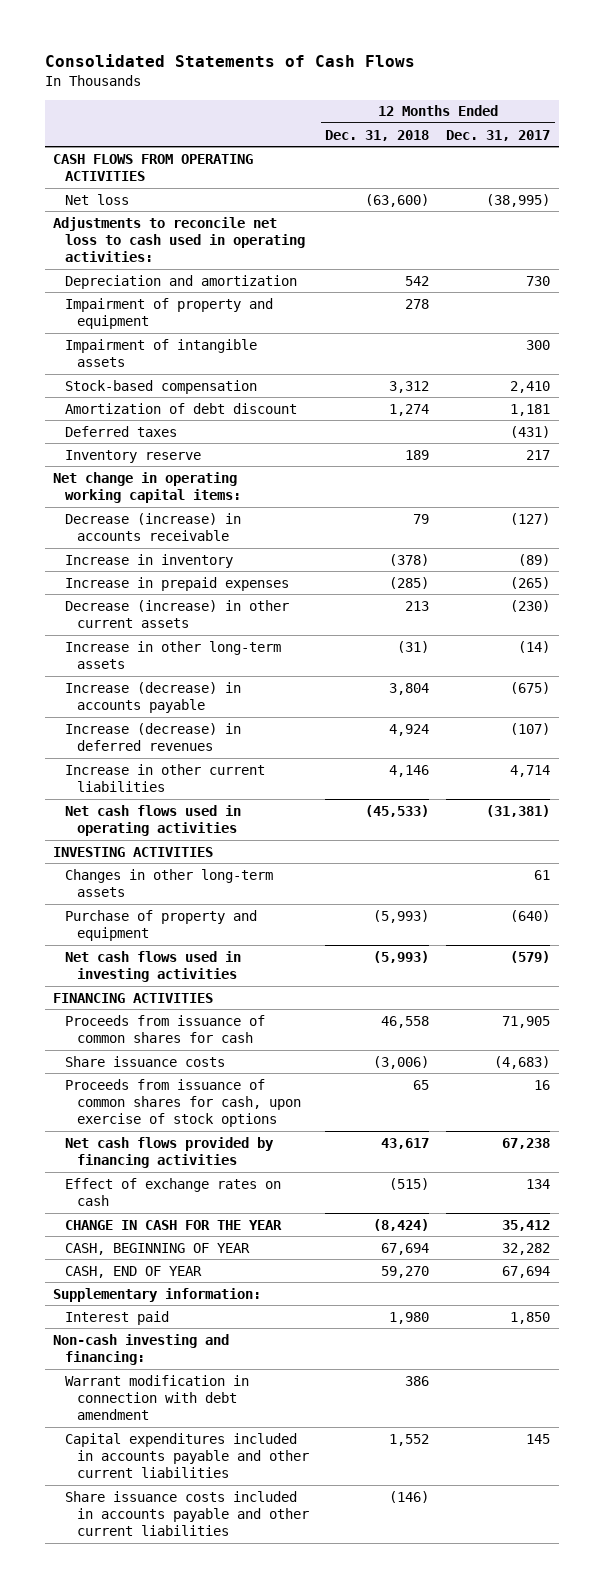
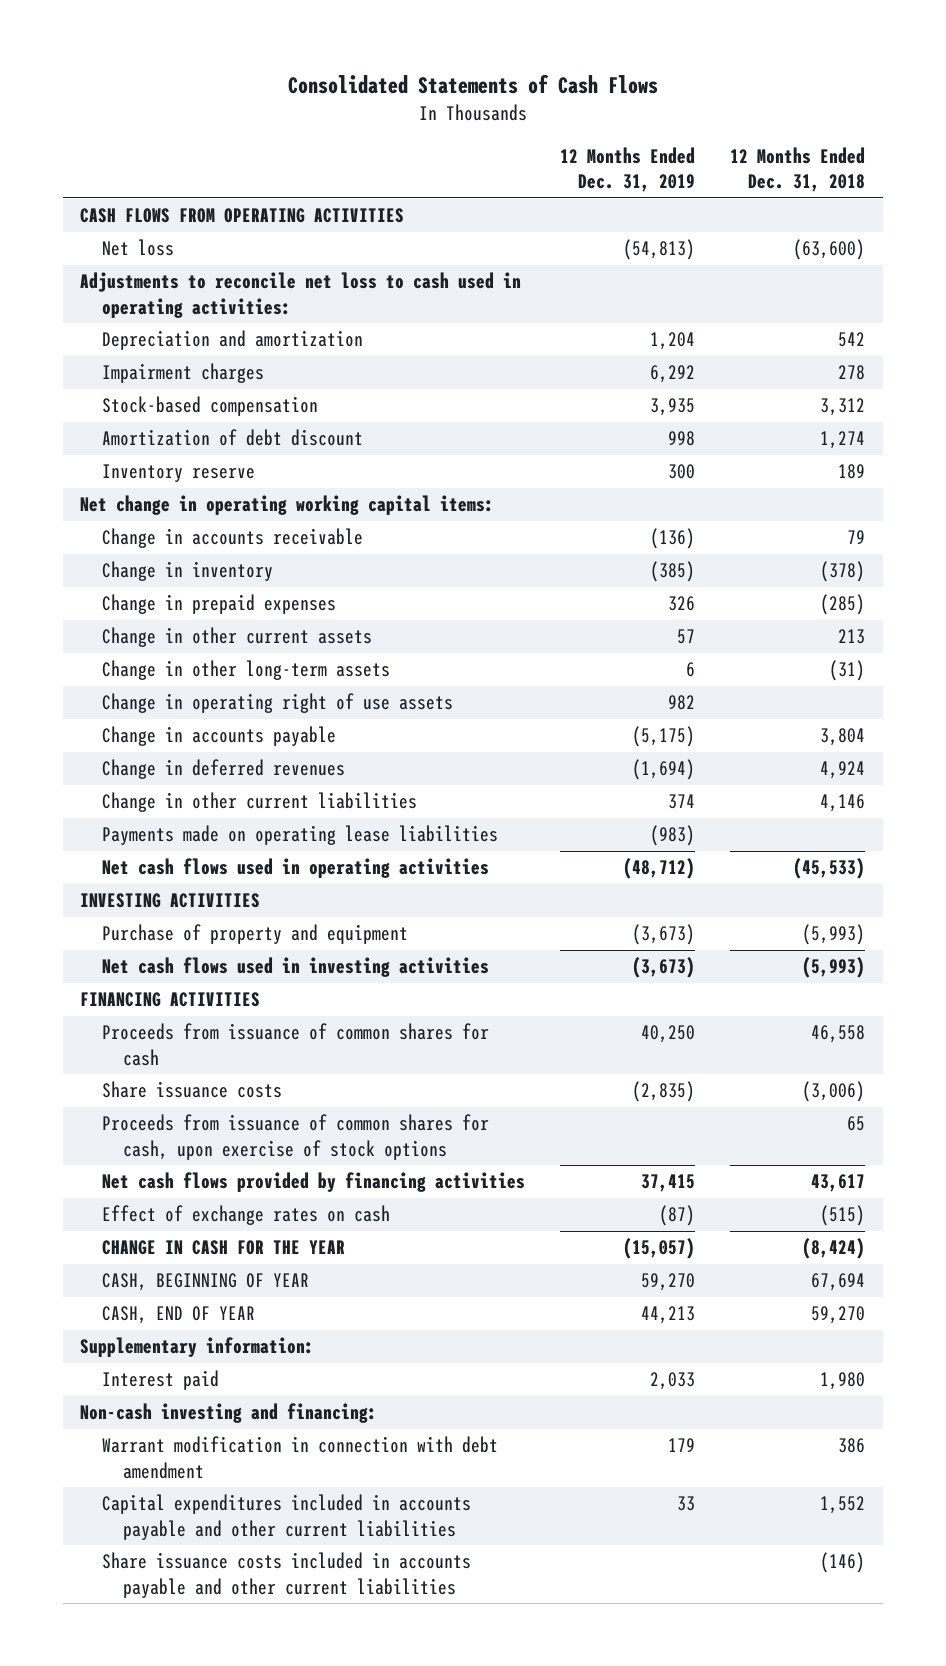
[446,129,551,141] Dec. 31, 2017 -> none
none -> [560,146,696,193] 12 Months Ended Dec. 31, 2019
[65,338,258,367] Impairment of intangible assets -> none
[65,297,274,329] Impairment of property and equipment -> [101,363,264,384] Impairment charges
[65,425,178,437] Deferred taxes -> none
[65,512,242,541] Decrease (increase) in accounts receivable -> [101,528,363,549] Change in accounts receivable
[65,553,234,568] Increase in inventory -> [101,561,273,582] Change in inventory
[65,576,290,591] Increase in prepaid expenses -> [101,594,336,615] Change in prepaid expenses
[65,599,290,628] Decrease (increase) in other current assets -> [101,627,372,648] Change in other current assets
[65,640,282,669] Increase in other long-term assets -> [101,660,390,681] Change in other long-term assets
none -> [101,693,453,714] Change in operating right of use assets
[65,681,242,713] Increase (decrease) in accounts payable -> [101,726,336,747] Change in accounts payable
[65,722,242,751] Increase (decrease) in deferred revenues -> [101,759,345,780] Change in deferred revenues
[65,763,266,792] Increase in other current liabilities -> [101,792,417,813] Change in other current liabilities
none -> [101,825,498,846] Payments made on operating lease liabilities
[65,868,274,897] Changes in other long-term assets -> none

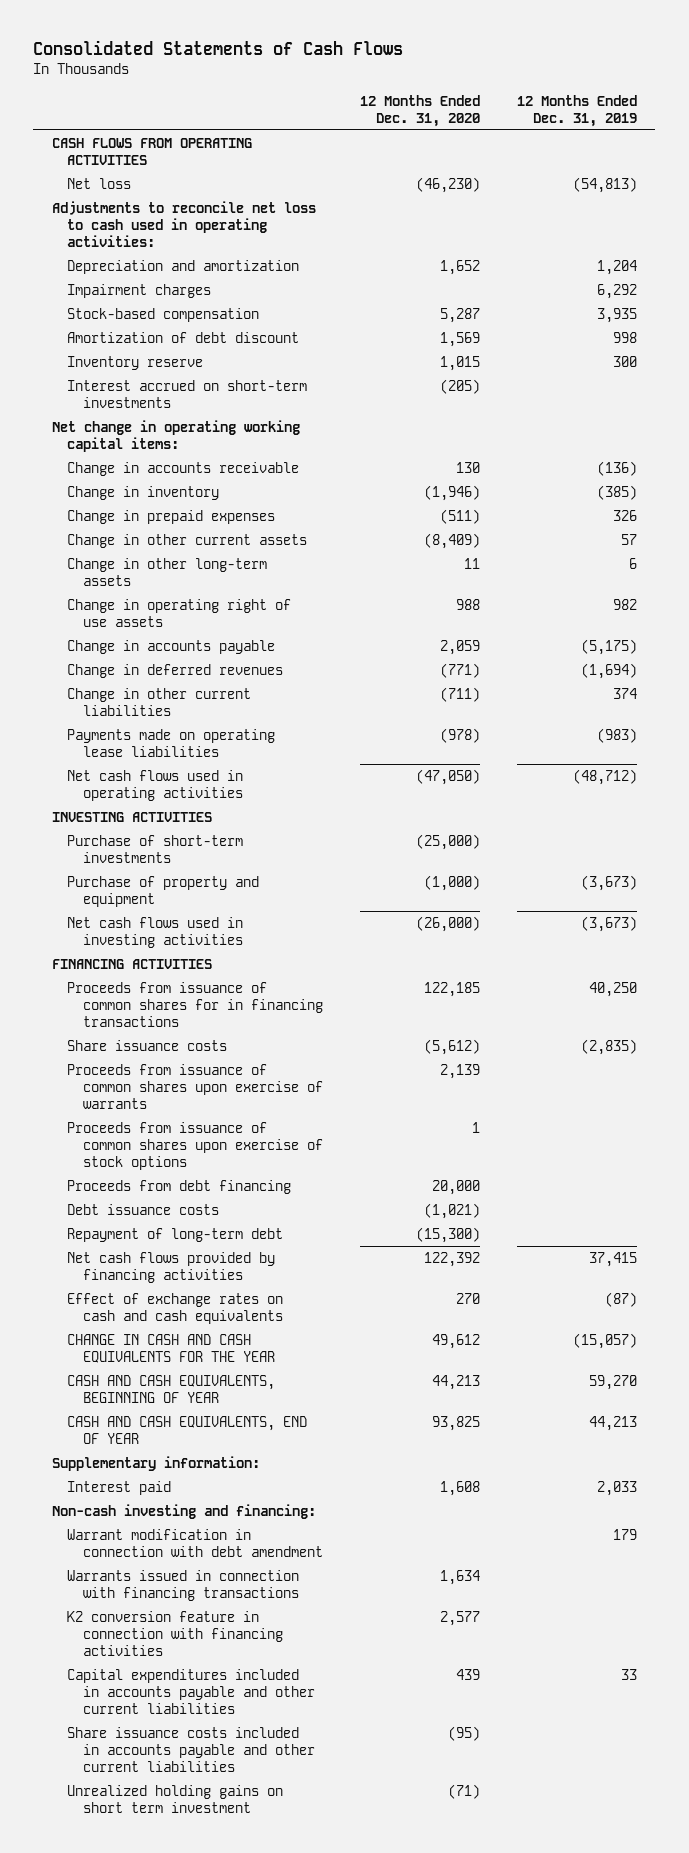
[730,146,866,193] 12 Months Ended Dec. 31, 2018 -> none
none -> [359,94,480,127] 12 Months Ended Dec. 31, 2020
none -> [67,380,308,408] Interest accrued on short-term investments
none -> [67,835,244,863] Purchase of short-term investments
[101,1023,489,1066] Proceeds from issuance of common shares for cash -> [67,982,324,1027] Proceeds from issuance of common shares for in financing transactions
none -> [67,1064,324,1109] Proceeds from issuance of common shares upon exercise of warrants
[101,1114,489,1160] Proceeds from issuance of common shares for cash, upon exercise of stock options -> [67,1122,324,1170] Proceeds from issuance of common shares upon exercise of stock options
none -> [67,1180,292,1195] Proceeds from debt financing
none -> [67,1204,220,1216] Debt issuance costs
none -> [67,1228,284,1243] Repayment of long-term debt
[101,1205,390,1226] Effect of exchange rates on cash -> [67,1293,284,1324] Effect of exchange rates on cash and cash equivalents
[101,1240,345,1256] CHANGE IN CASH FOR THE YEAR -> [67,1334,276,1363] CHANGE IN CASH AND CASH EQUIVALENTS FOR THE YEAR
[101,1273,309,1292] CASH, BEGINNING OF YEAR -> [67,1375,276,1403] CASH AND CASH EQUIVALENTS, BEGINNING OF YEAR
[101,1306,255,1325] CASH, END OF YEAR -> [67,1416,308,1444] CASH AND CASH EQUIVALENTS, END OF YEAR
none -> [67,1570,300,1601] Warrants issued in connection with financing transactions
none -> [67,1611,284,1656] K2 conversion feature in connection with financing activities
none -> [67,1785,284,1813] Unrealized holding gains on short term investment

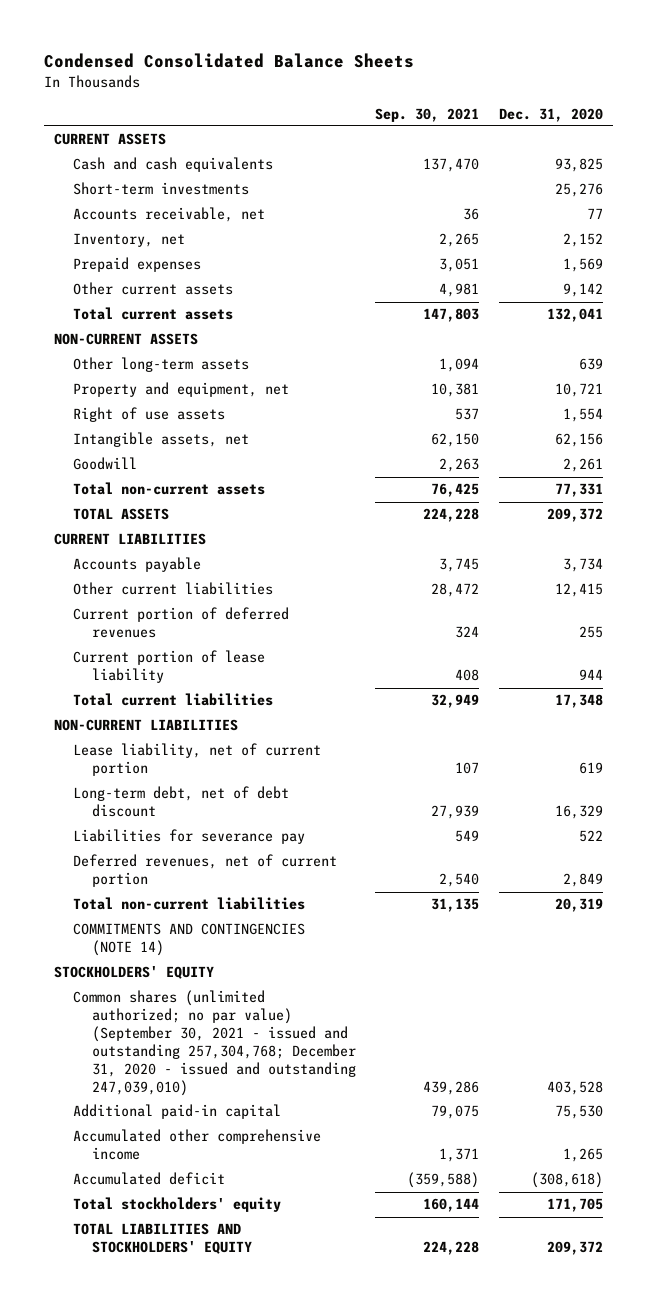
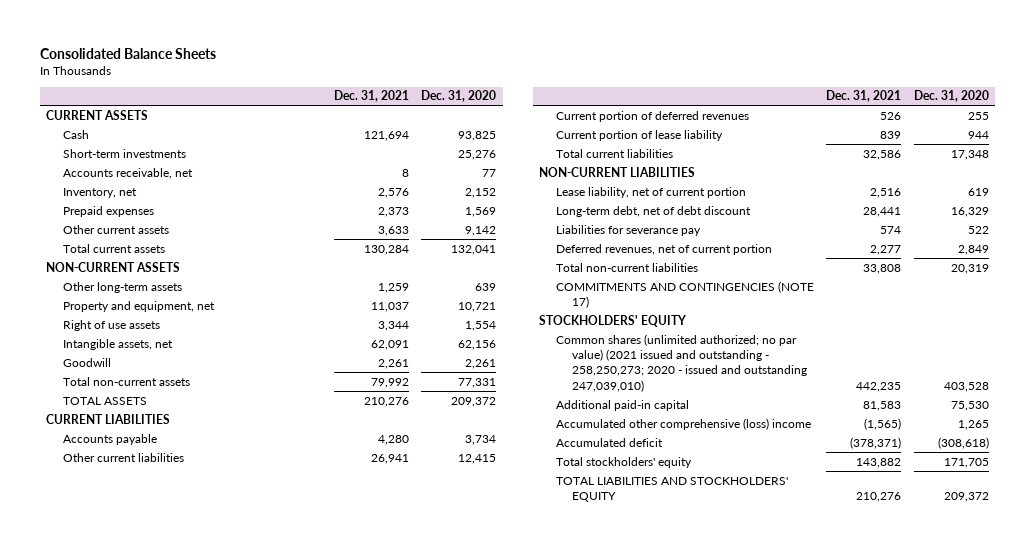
[44,52,415,68] Condensed Consolidated Balance Sheets -> [39,47,216,59] Consolidated Balance Sheets
[375,107,480,122] Sep. 30, 2021 -> none
none -> [333,90,409,103] Dec. 31, 2021
[72,157,273,173] Cash and cash equivalents -> [62,129,89,139] Cash
[72,923,305,957] COMMITMENTS AND CONTINGENCIES (NOTE 14) -> [555,280,814,308] COMMITMENTS AND CONTINGENCIES (NOTE 17)
[72,990,356,1097] Common shares (unlimited authorized; no par value) (September 30, 2021 - issued and outstanding 257,304,768; December 31, 2020 - issued and outstanding 247,039,010) -> [555,333,808,392] Common shares (unlimited authorized; no par value) (2021 issued and outstanding - 258,250,273; 2020 - issued and outstanding 247,039,010)
[72,1129,321,1161] Accumulated other comprehensive income -> [555,417,811,430] Accumulated other comprehensive (loss) income

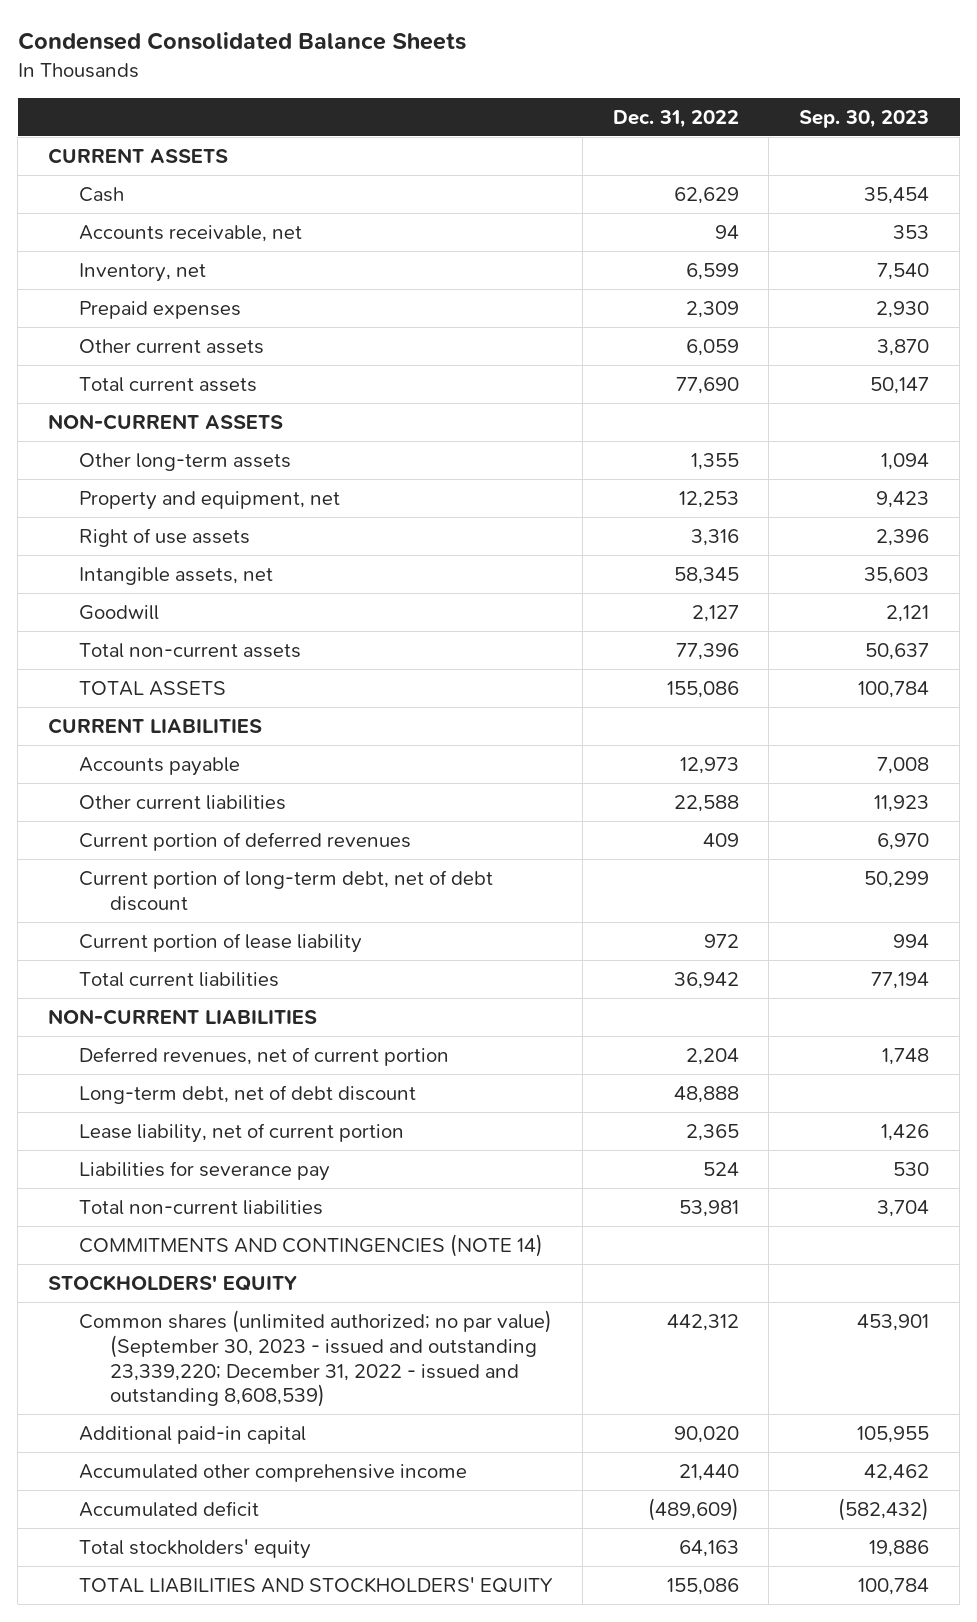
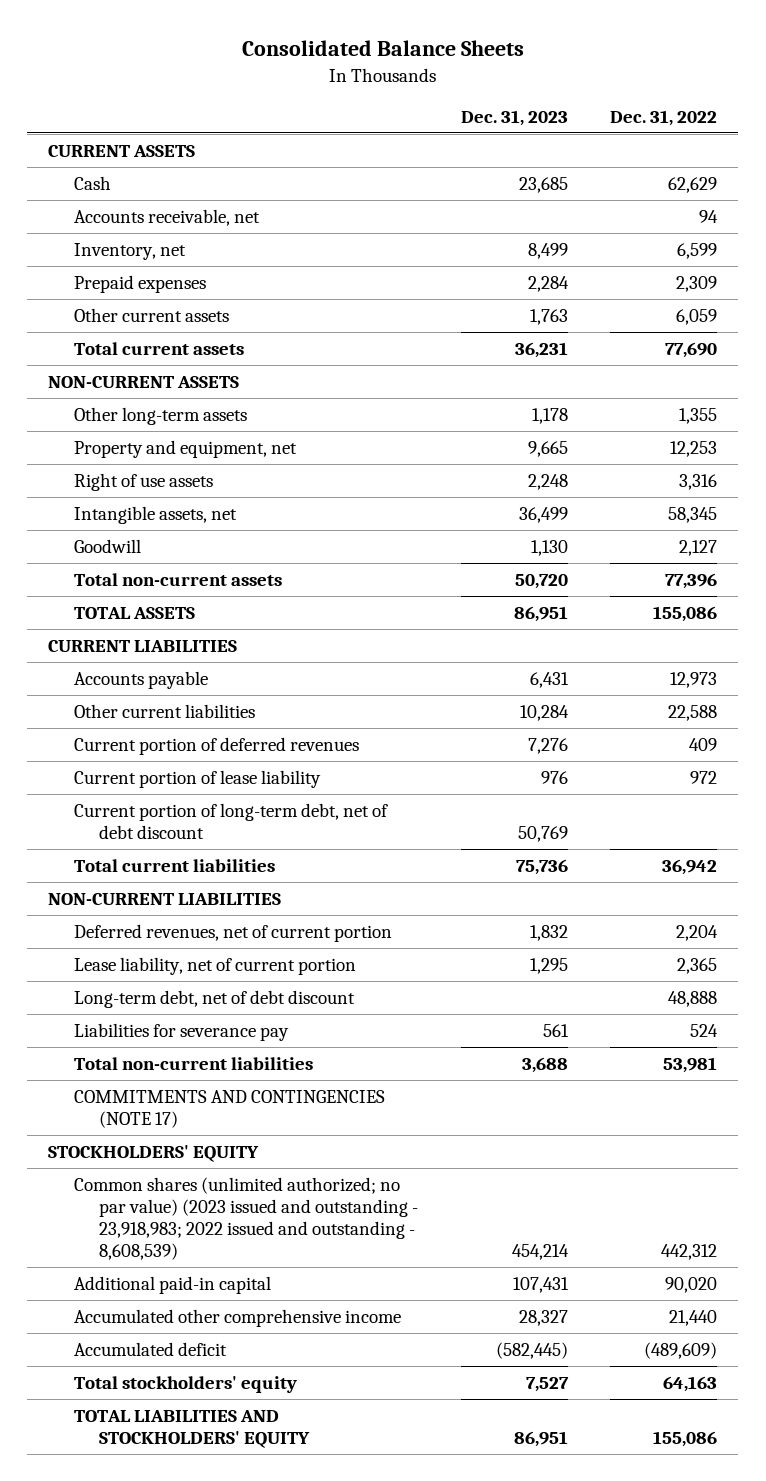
[17,32,466,51] Condensed Consolidated Balance Sheets -> [241,40,524,57] Consolidated Balance Sheets
[799,109,930,128] Sep. 30, 2023 -> none
none -> [460,110,568,127] Dec. 31, 2023
[79,870,494,911] Current portion of long-term debt, net of debt discount -> [73,802,388,839] Current portion of long-term debt, net of debt discount
[79,1085,417,1105] Long-term debt, net of debt discount -> [73,989,355,1008] Long-term debt, net of debt discount
[79,1234,544,1258] COMMITMENTS AND CONTINGENCIES (NOTE 14) -> [73,1089,385,1128] COMMITMENTS AND CONTINGENCIES (NOTE 17)
[79,1310,553,1408] Common shares (unlimited authorized; no par value) (September 30, 2023 - issued and outstanding 23,339,220; December 31, 2022 - issued and outstanding 8,608,539) -> [73,1176,419,1260] Common shares (unlimited authorized; no par value) (2023 issued and outstanding - 23,918,983; 2022 issued and outstanding - 8,608,539)

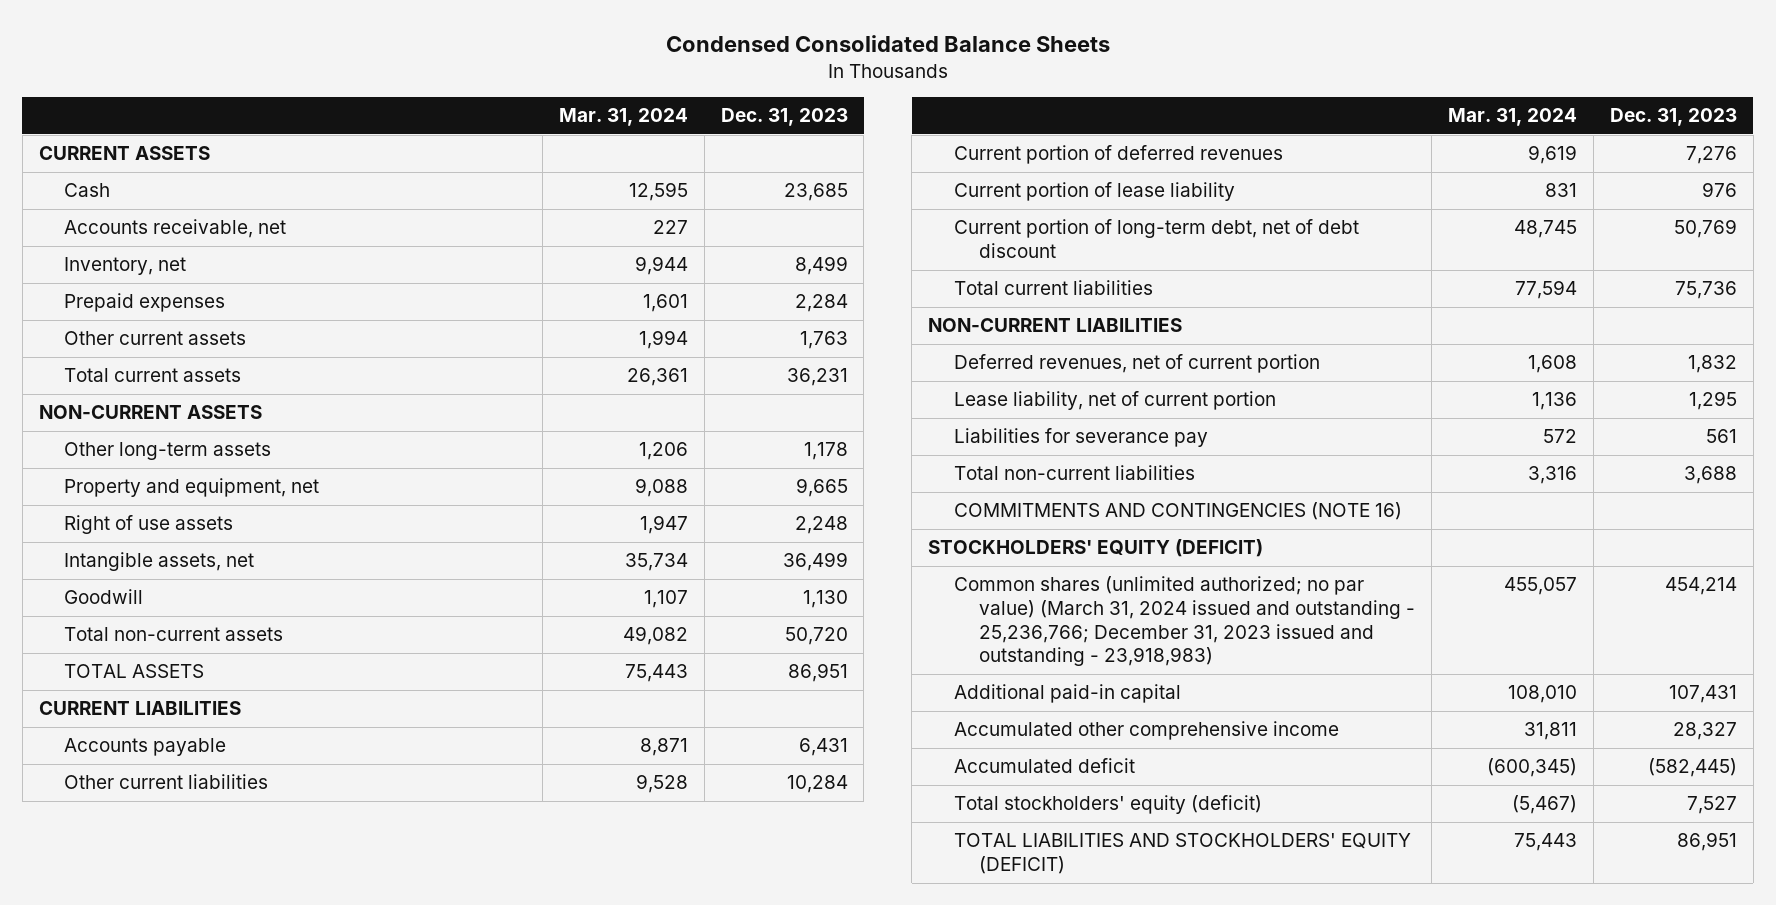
[241,40,524,57] Consolidated Balance Sheets -> [665,34,1110,52] Condensed Consolidated Balance Sheets
[610,110,718,127] Dec. 31, 2022 -> none
none -> [558,108,688,127] Mar. 31, 2024
[73,989,355,1008] Long-term debt, net of debt discount -> none
[73,1089,385,1128] COMMITMENTS AND CONTINGENCIES (NOTE 17) -> [953,502,1402,521] COMMITMENTS AND CONTINGENCIES (NOTE 16)
[48,1144,260,1162] STOCKHOLDERS' EQUITY -> [927,539,1263,558] STOCKHOLDERS' EQUITY (DEFICIT)
[73,1176,419,1260] Common shares (unlimited authorized; no par value) (2023 issued and outstanding - 23,918,983; 2022 issued and outstanding - 8,608,539) -> [953,576,1416,667] Common shares (unlimited authorized; no par value) (March 31, 2024 issued and outstanding - 25,236,766; December 31, 2023 issued and outstanding - 23,918,983)
[73,1375,297,1393] Total stockholders' equity -> [953,795,1262,815] Total stockholders' equity (deficit)
[73,1409,311,1448] TOTAL LIABILITIES AND STOCKHOLDERS' EQUITY -> [953,833,1411,875] TOTAL LIABILITIES AND STOCKHOLDERS' EQUITY (DEFICIT)

